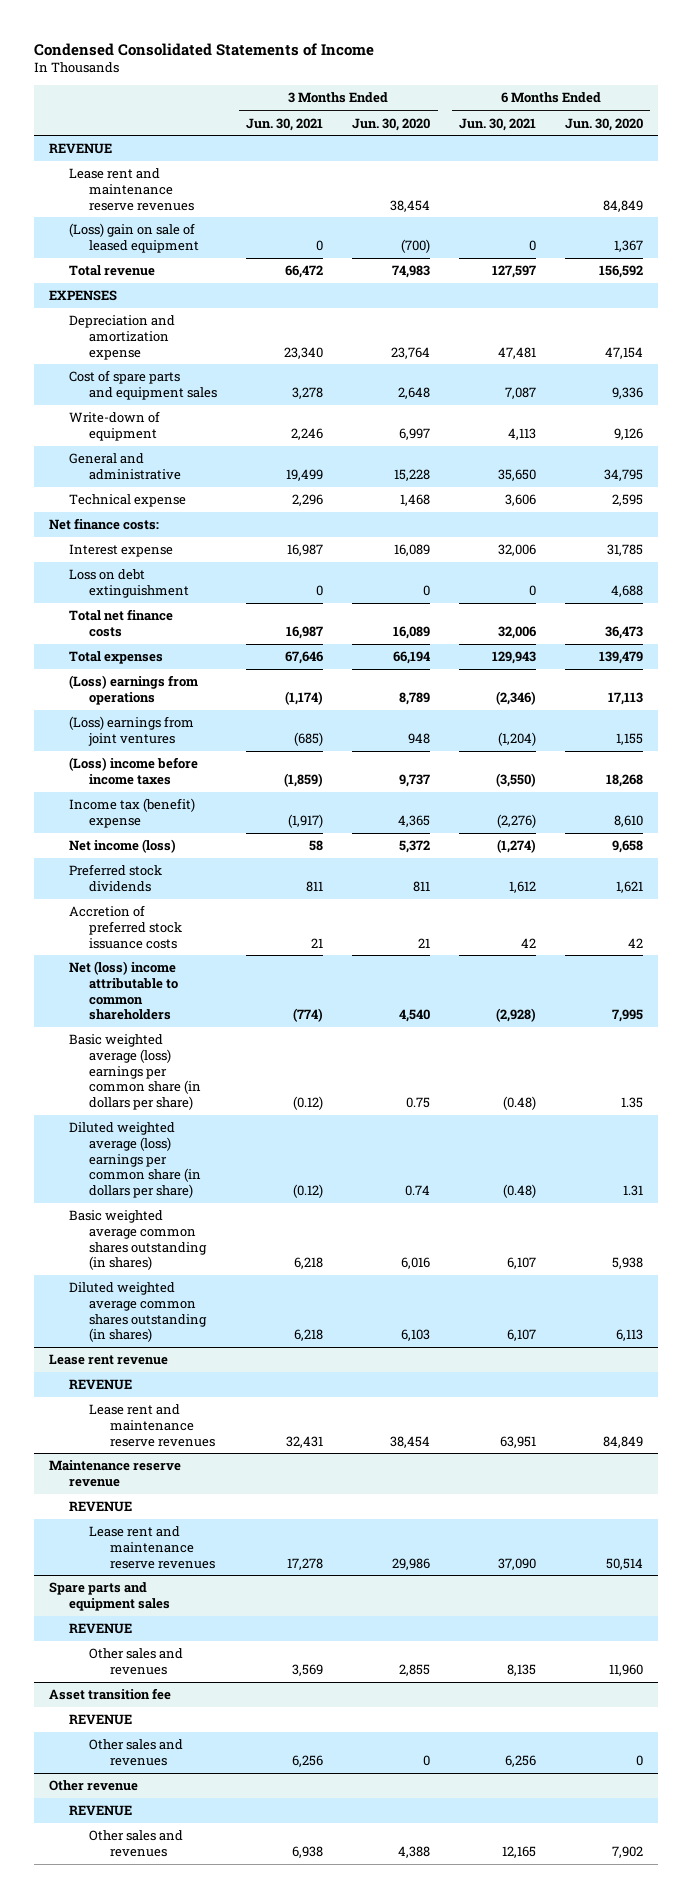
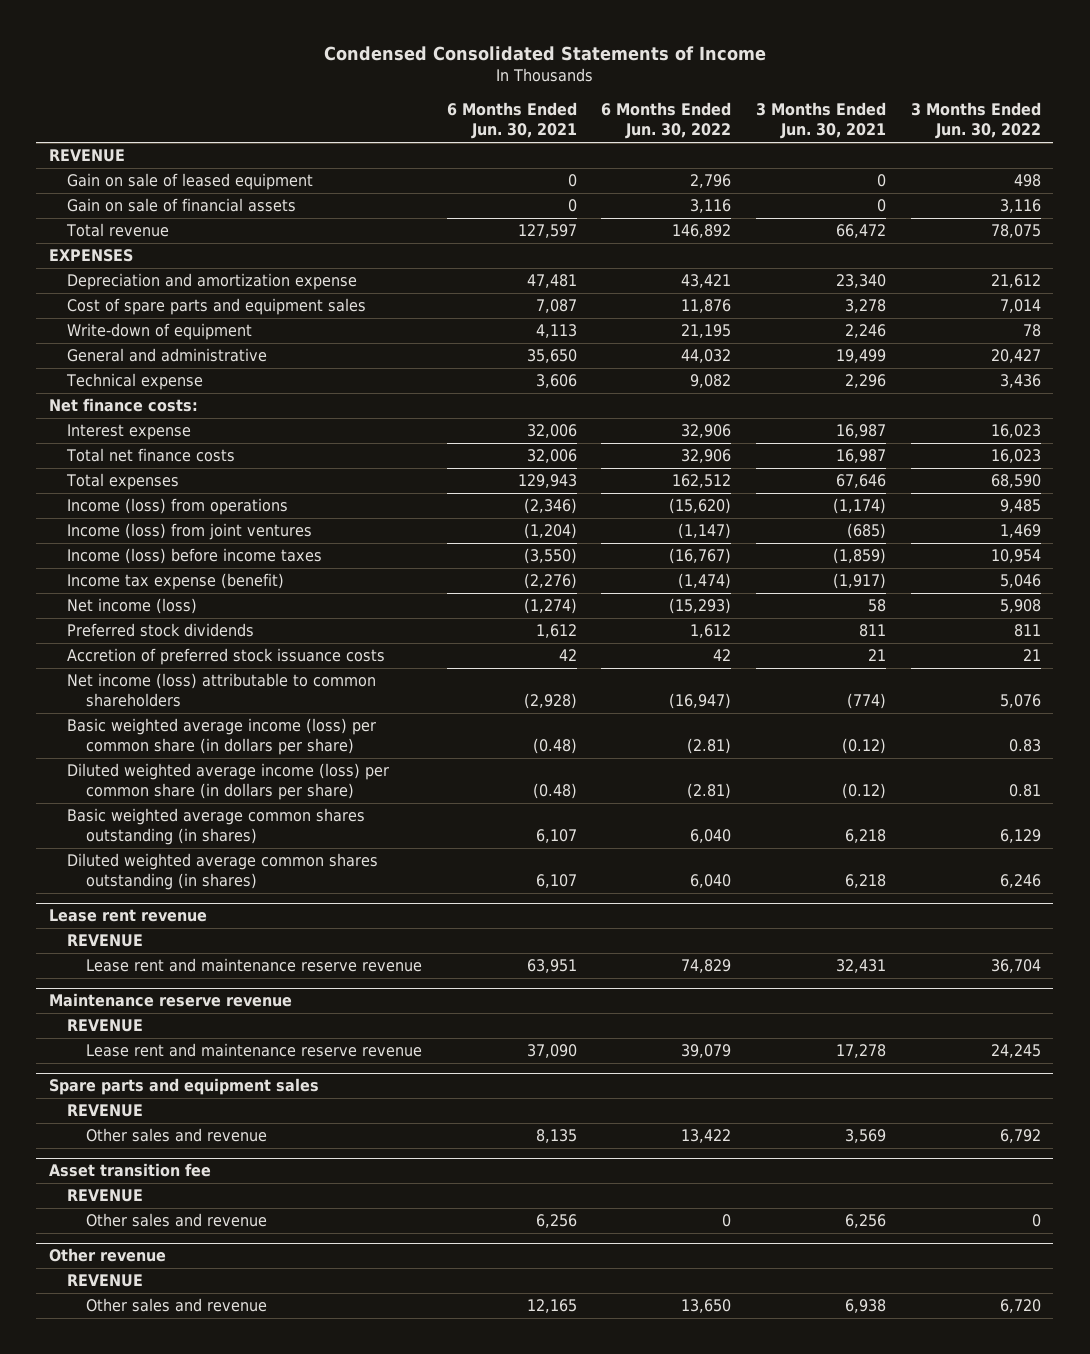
[352,117,431,131] Jun. 30, 2020 -> none
[565,117,644,131] Jun. 30, 2020 -> none
none -> [601,102,732,140] 6 Months Ended Jun. 30, 2022
none -> [911,102,1042,140] 3 Months Ended Jun. 30, 2022
[69,168,195,211] Lease rent and maintenance reserve revenues -> none
[69,223,200,253] (Loss) gain on sale of leased equipment -> [67,173,314,191] Gain on sale of leased equipment
none -> [67,198,297,213] Gain on sale of financial assets
[69,569,190,598] Loss on debt extinguishment -> none
[69,675,199,705] (Loss) earnings from operations -> [67,498,289,516] Income (loss) from operations
[69,716,195,746] (Loss) earnings from joint ventures -> [67,523,313,541] Income (loss) from joint ventures
[69,757,199,785] (Loss) income before income taxes -> [67,548,323,565] Income (loss) before income taxes
[69,798,196,828] Income tax (benefit) expense -> [67,573,285,591] Income tax expense (benefit)
[69,961,179,1021] Net (loss) income attributable to common shareholders -> [67,673,377,708] Net income (loss) attributable to common shareholders
[69,1034,202,1110] Basic weighted average (loss) earnings per common share (in dollars per share) -> [67,718,377,756] Basic weighted average income (loss) per common share (in dollars per share)
[69,1122,202,1198] Diluted weighted average (loss) earnings per common share (in dollars per share) -> [67,763,390,801] Diluted weighted average income (loss) per common share (in dollars per share)
[89,1404,215,1447] Lease rent and maintenance reserve revenues -> [85,958,422,973] Lease rent and maintenance reserve revenue
[89,1526,215,1569] Lease rent and maintenance reserve revenues -> [85,1043,422,1058] Lease rent and maintenance reserve revenue
[89,1648,184,1675] Other sales and revenues -> [85,1128,267,1143] Other sales and revenue
[89,1739,184,1766] Other sales and revenues -> [85,1213,267,1228] Other sales and revenue
[89,1830,184,1857] Other sales and revenues -> [85,1298,267,1313] Other sales and revenue

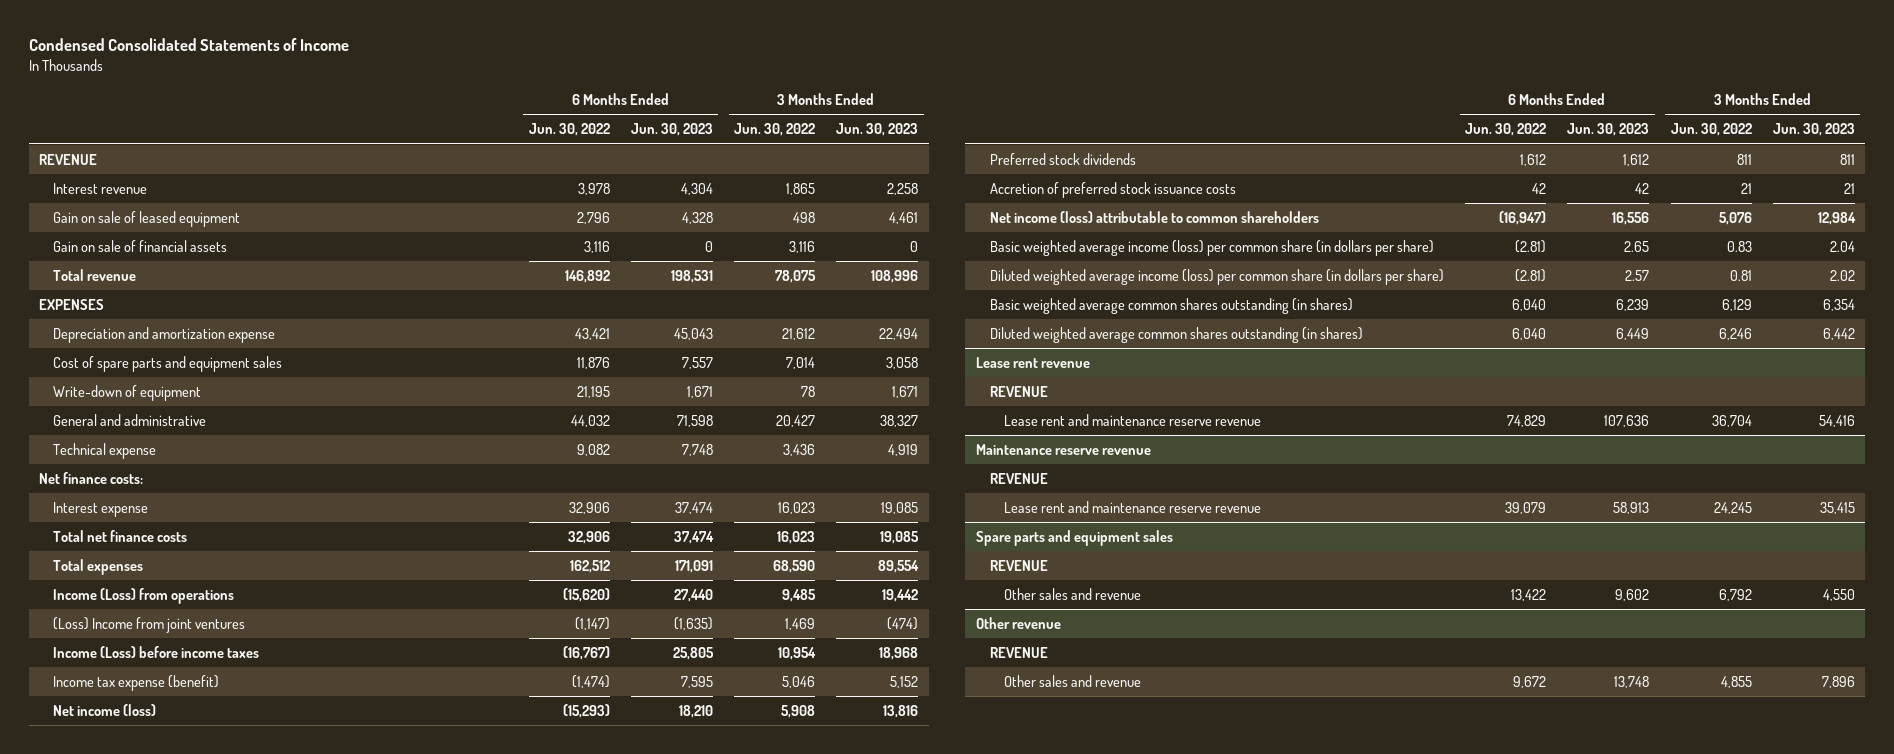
[446,102,577,140] 6 Months Ended Jun. 30, 2021 -> none
[756,102,887,140] 3 Months Ended Jun. 30, 2021 -> none
none -> [630,123,713,137] Jun. 30, 2023
none -> [836,123,919,137] Jun. 30, 2023
none -> [53,182,148,194] Interest revenue
[67,498,289,516] Income (loss) from operations -> [53,587,235,604] Income (Loss) from operations
[67,523,313,541] Income (loss) from joint ventures -> [53,616,246,633] (Loss) Income from joint ventures
[67,548,323,565] Income (loss) before income taxes -> [53,645,260,658] Income (Loss) before income taxes
[48,1163,211,1178] Asset transition fee -> none
[67,1189,144,1203] REVENUE -> none
[85,1213,267,1228] Other sales and revenue -> none
[681,1299,732,1314] 13,650 -> [1513,675,1547,688] 9,672
[1000,1299,1042,1314] 6,720 -> [1720,675,1752,688] 4,855

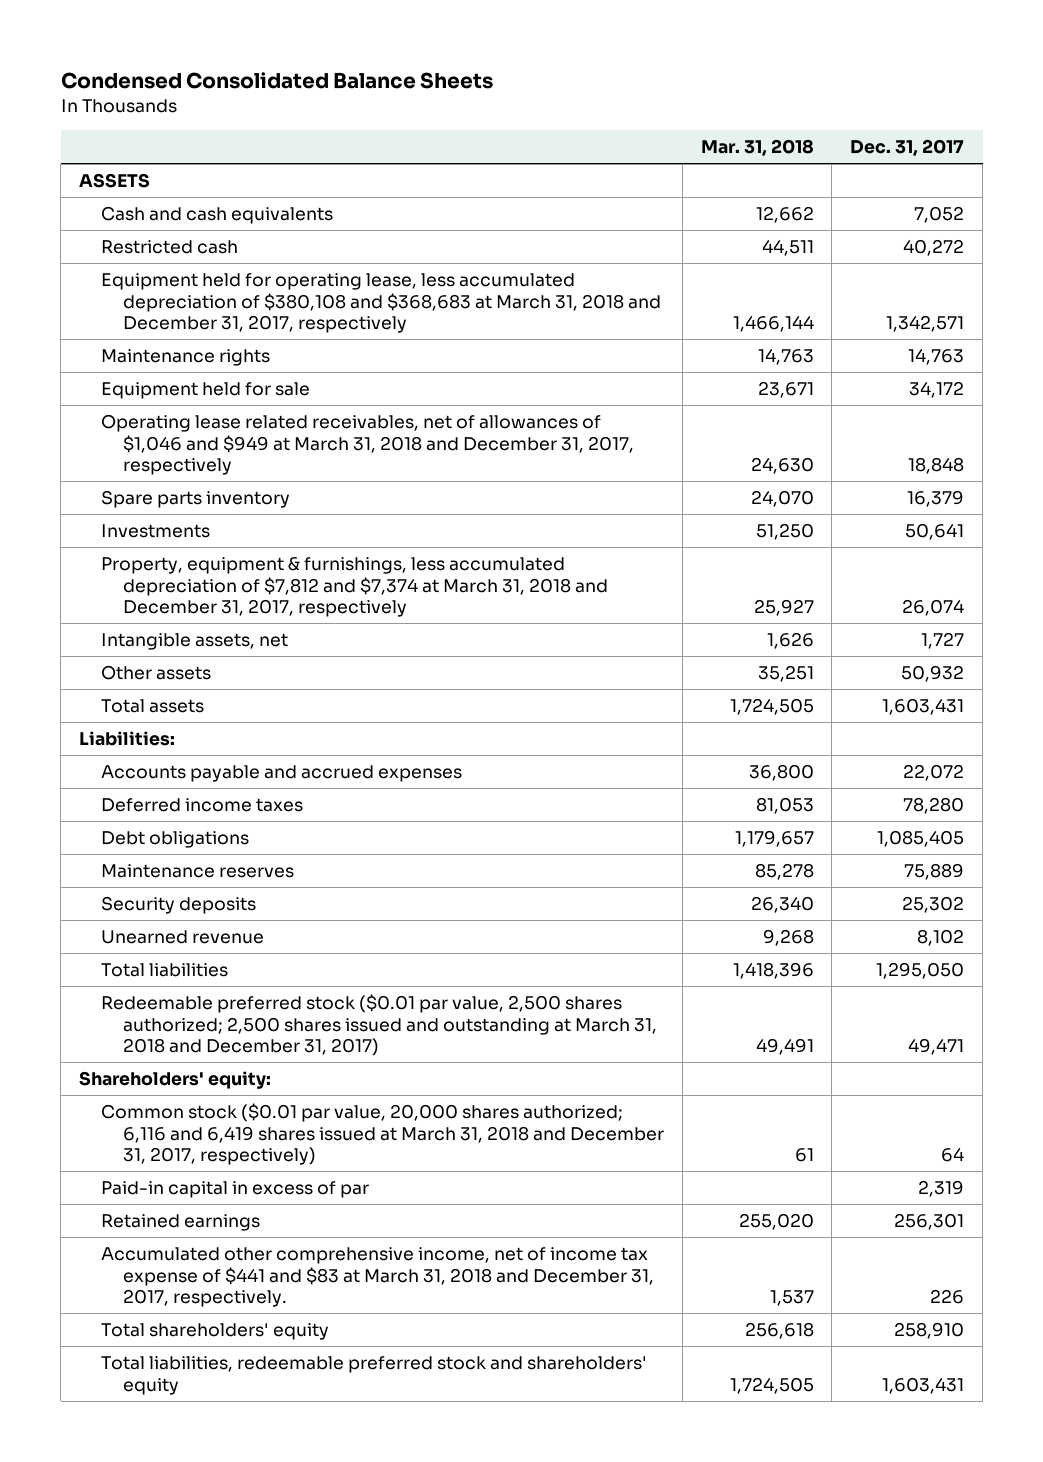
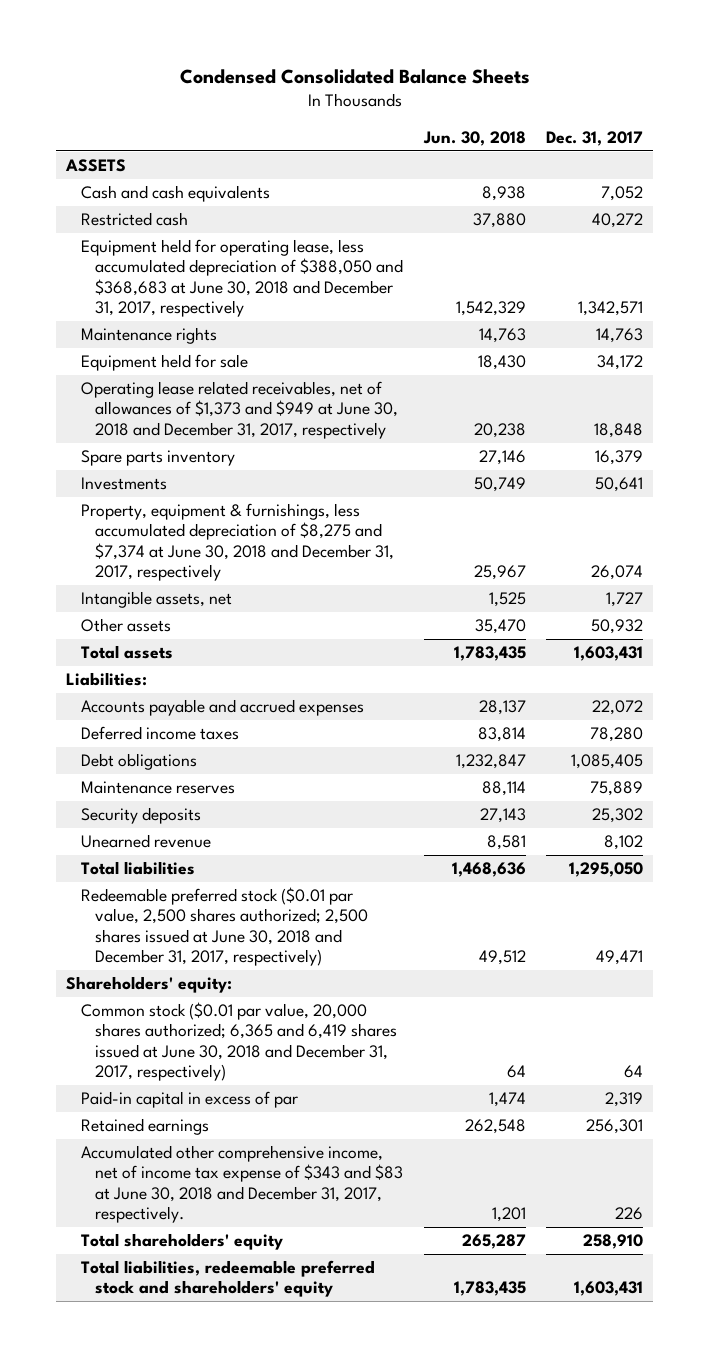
[700,139,814,157] Mar. 31, 2018 -> none
none -> [422,130,526,146] Jun. 30, 2018
[101,273,661,334] Equipment held for operating lease, less accumulated depreciation of $380,108 and $368,683 at March 31, 2018 and December 31, 2017, respectively -> [80,239,404,317] Equipment held for operating lease, less accumulated depreciation of $388,050 and $368,683 at June 30, 2018 and December 31, 2017, respectively
[101,414,634,476] Operating lease related receivables, net of allowances of $1,046 and $949 at March 31, 2018 and December 31, 2017, respectively -> [80,381,399,439] Operating lease related receivables, net of allowances of $1,373 and $949 at June 30, 2018 and December 31, 2017, respectively
[101,557,608,618] Property, equipment & furnishings, less accumulated depreciation of $7,812 and $7,374 at March 31, 2018 and December 31, 2017, respectively -> [80,503,395,581] Property, equipment & furnishings, less accumulated depreciation of $8,275 and $7,374 at June 30, 2018 and December 31, 2017, respectively
[101,994,657,1057] Redeemable preferred stock ($0.01 par value, 2,500 shares authorized; 2,500 shares issued and outstanding at March 31, 2018 and December 31, 2017) -> [80,887,369,966] Redeemable preferred stock ($0.01 par value, 2,500 shares authorized; 2,500 shares issued at June 30, 2018 and December 31, 2017, respectively)
[101,1103,664,1166] Common stock ($0.01 par value, 20,000 shares authorized; 6,116 and 6,419 shares issued at March 31, 2018 and December 31, 2017, respectively) -> [80,1002,398,1081] Common stock ($0.01 par value, 20,000 shares authorized; 6,365 and 6,419 shares issued at June 30, 2018 and December 31, 2017, respectively)
[101,1247,654,1308] Accumulated other comprehensive income, net of income tax expense of $441 and $83 at March 31, 2018 and December 31, 2017, respectively. -> [80,1145,404,1223] Accumulated other comprehensive income, net of income tax expense of $343 and $83 at June 30, 2018 and December 31, 2017, respectively.

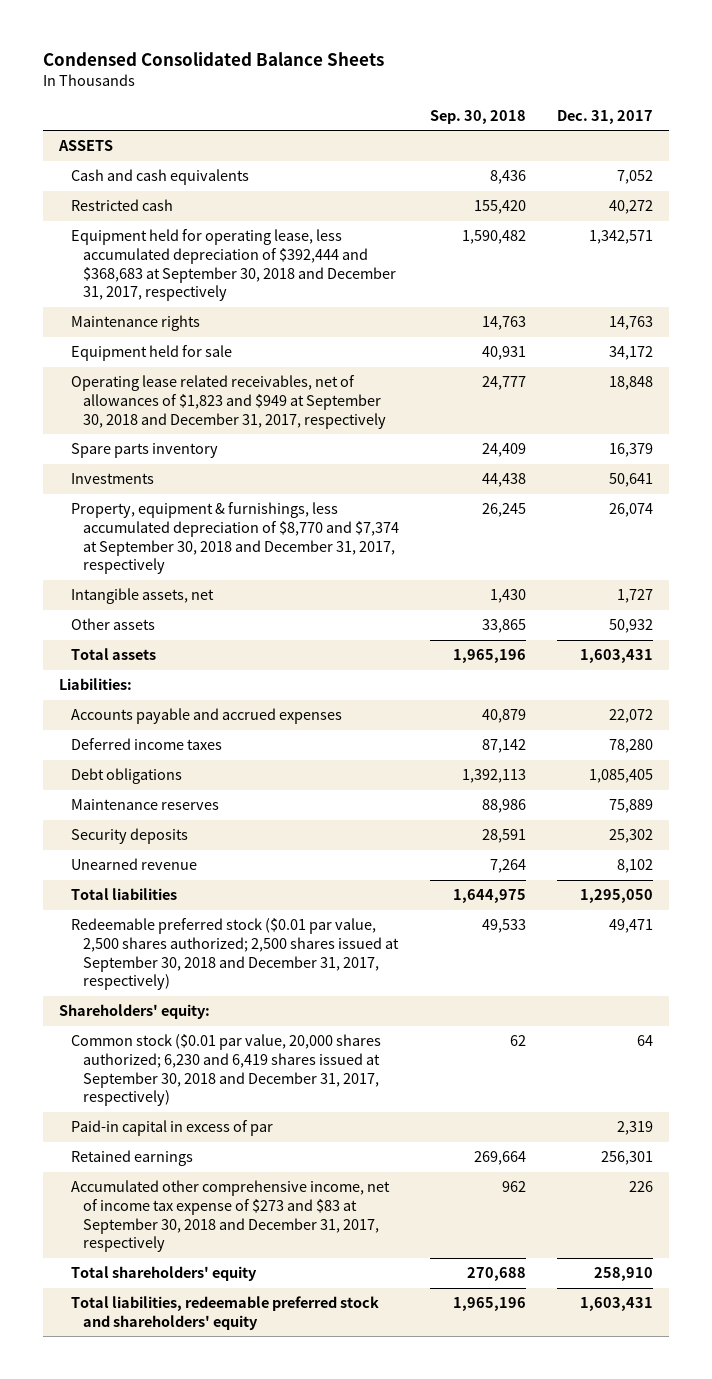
[422,130,526,146] Jun. 30, 2018 -> none
none -> [429,109,526,124] Sep. 30, 2018
[80,239,404,317] Equipment held for operating lease, less accumulated depreciation of $388,050 and $368,683 at June 30, 2018 and December 31, 2017, respectively -> [70,229,396,302] Equipment held for operating lease, less accumulated depreciation of $392,444 and $368,683 at September 30, 2018 and December 31, 2017, respectively
[80,381,399,439] Operating lease related receivables, net of allowances of $1,373 and $949 at June 30, 2018 and December 31, 2017, respectively -> [70,375,386,429] Operating lease related receivables, net of allowances of $1,823 and $949 at September 30, 2018 and December 31, 2017, respectively
[80,503,395,581] Property, equipment & furnishings, less accumulated depreciation of $8,275 and $7,374 at June 30, 2018 and December 31, 2017, respectively -> [70,502,399,575] Property, equipment & furnishings, less accumulated depreciation of $8,770 and $7,374 at September 30, 2018 and December 31, 2017, respectively
[80,887,369,966] Redeemable preferred stock ($0.01 par value, 2,500 shares authorized; 2,500 shares issued at June 30, 2018 and December 31, 2017, respectively) -> [70,918,399,991] Redeemable preferred stock ($0.01 par value, 2,500 shares authorized; 2,500 shares issued at September 30, 2018 and December 31, 2017, respectively)
[80,1002,398,1081] Common stock ($0.01 par value, 20,000 shares authorized; 6,365 and 6,419 shares issued at June 30, 2018 and December 31, 2017, respectively) -> [70,1034,381,1107] Common stock ($0.01 par value, 20,000 shares authorized; 6,230 and 6,419 shares issued at September 30, 2018 and December 31, 2017, respectively)
[80,1145,404,1223] Accumulated other comprehensive income, net of income tax expense of $343 and $83 at June 30, 2018 and December 31, 2017, respectively. -> [70,1180,390,1253] Accumulated other comprehensive income, net of income tax expense of $273 and $83 at September 30, 2018 and December 31, 2017, respectively

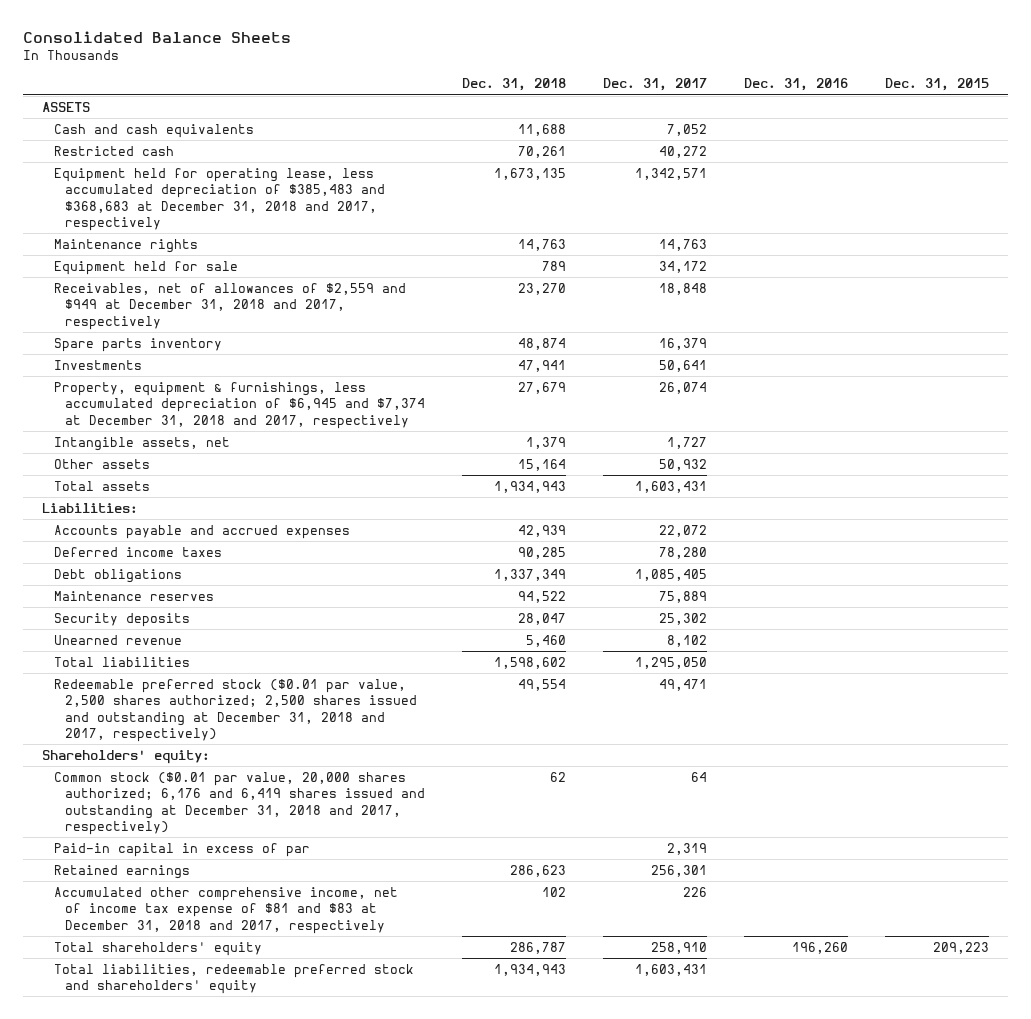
[43,51,385,66] Condensed Consolidated Balance Sheets -> [23,30,292,43] Consolidated Balance Sheets
[429,109,526,124] Sep. 30, 2018 -> none
none -> [462,78,567,92] Dec. 31, 2018
none -> [744,78,849,92] Dec. 31, 2016
none -> [885,78,990,92] Dec. 31, 2015
[70,229,396,302] Equipment held for operating lease, less accumulated depreciation of $392,444 and $368,683 at September 30, 2018 and December 31, 2017, respectively -> [53,167,386,231] Equipment held for operating lease, less accumulated depreciation of $385,483 and $368,683 at December 31, 2018 and 2017, respectively
[70,375,386,429] Operating lease related receivables, net of allowances of $1,823 and $949 at September 30, 2018 and December 31, 2017, respectively -> [53,282,406,330] Receivables, net of allowances of $2,559 and $949 at December 31, 2018 and 2017, respectively
[70,502,399,575] Property, equipment & furnishings, less accumulated depreciation of $8,770 and $7,374 at September 30, 2018 and December 31, 2017, respectively -> [53,381,426,429] Property, equipment & furnishings, less accumulated depreciation of $6,945 and $7,374 at December 31, 2018 and 2017, respectively
[70,918,399,991] Redeemable preferred stock ($0.01 par value, 2,500 shares authorized; 2,500 shares issued at September 30, 2018 and December 31, 2017, respectively) -> [53,678,418,742] Redeemable preferred stock ($0.01 par value, 2,500 shares authorized; 2,500 shares issued and outstanding at December 31, 2018 and 2017, respectively)
[70,1034,381,1107] Common stock ($0.01 par value, 20,000 shares authorized; 6,230 and 6,419 shares issued at September 30, 2018 and December 31, 2017, respectively) -> [53,771,426,835] Common stock ($0.01 par value, 20,000 shares authorized; 6,176 and 6,419 shares issued and outstanding at December 31, 2018 and 2017, respectively)
[70,1180,390,1253] Accumulated other comprehensive income, net of income tax expense of $273 and $83 at September 30, 2018 and December 31, 2017, respectively -> [53,886,398,934] Accumulated other comprehensive income, net of income tax expense of $81 and $83 at December 31, 2018 and 2017, respectively

